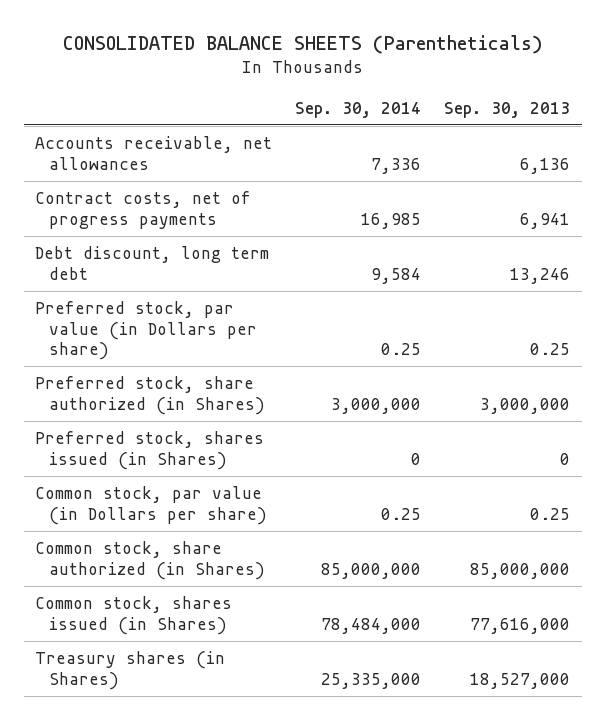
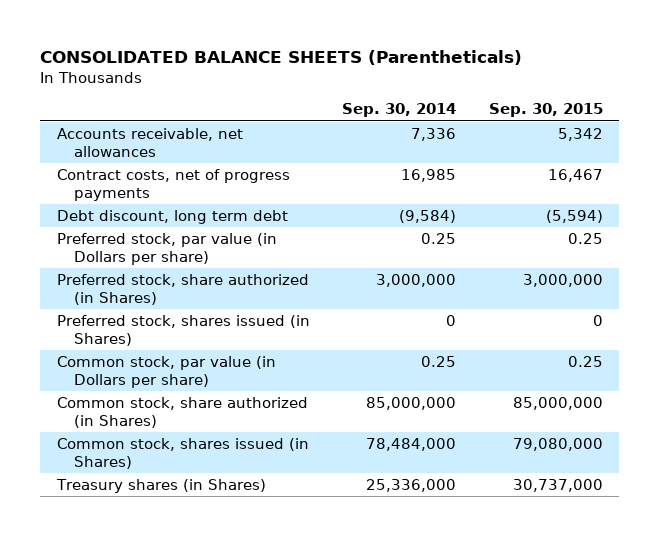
[444,101,571,118] Sep. 30, 2013 -> none
none -> [488,103,603,118] Sep. 30, 2015
[371,267,422,284] 9,584 -> [399,210,457,224] (9,584)
[321,672,422,689] 25,335,000 -> [366,479,457,493] 25,336,000

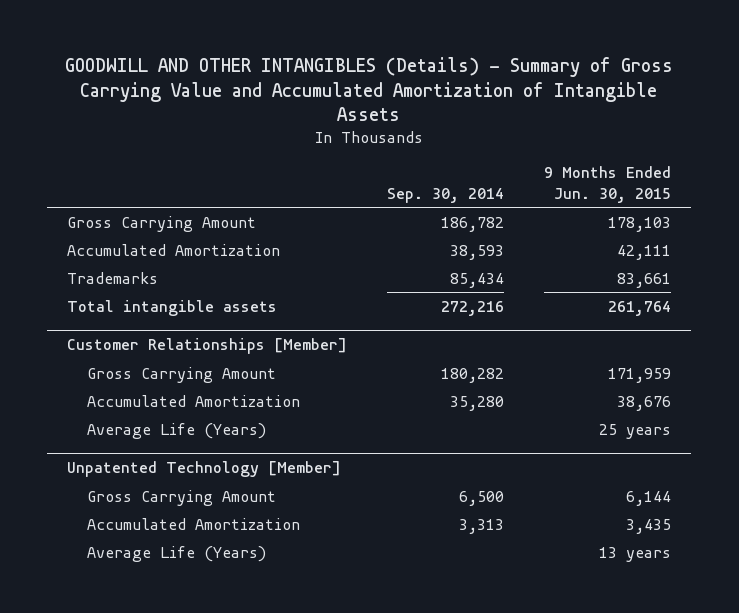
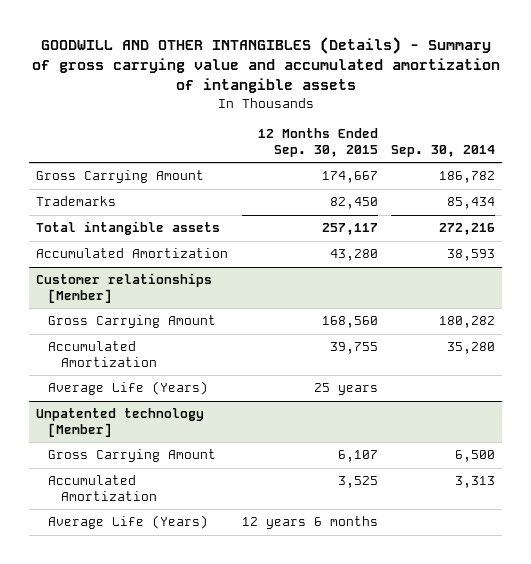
[65,56,674,122] GOODWILL AND OTHER INTANGIBLES (Details) - Summary of Gross Carrying Value and Accumulated Amortization of Intangible Assets -> [31,36,500,94] GOODWILL AND OTHER INTANGIBLES (Details) - Summary of gross carrying value and accumulated amortization of intangible assets
[544,166,672,203] 9 Months Ended Jun. 30, 2015 -> none
none -> [257,128,378,158] 12 Months Ended Sep. 30, 2015
[67,243,281,256] Accumulated Amortization -> [35,248,228,259] Accumulated Amortization
[67,337,348,354] Customer Relationships [Member] -> [35,273,212,304] Customer relationships [Member]
[67,460,342,477] Unpatented Technology [Member] -> [35,408,204,438] Unpatented technology [Member]

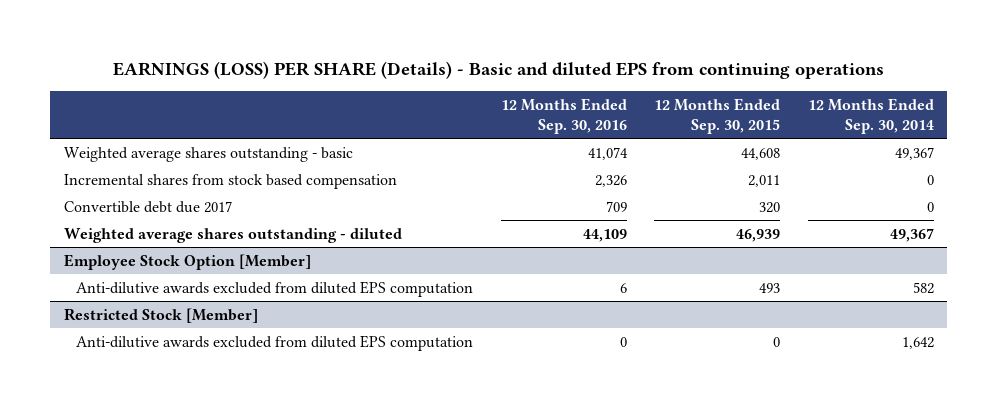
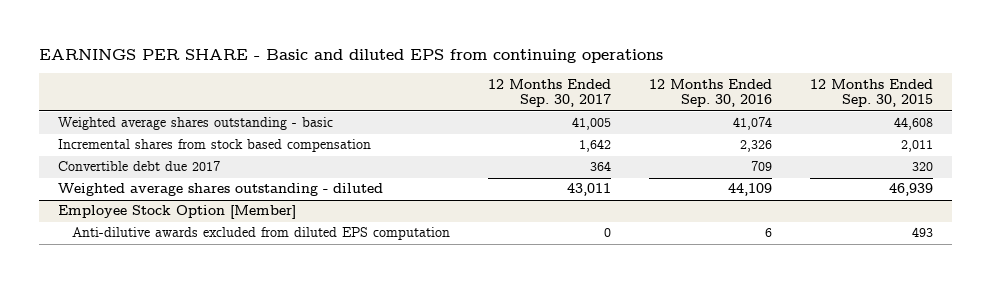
[112,60,884,79] EARNINGS (LOSS) PER SHARE (Details) - Basic and diluted EPS from continuing operations -> [39,49,664,64] EARNINGS PER SHARE - Basic and diluted EPS from continuing operations
[807,97,934,134] 12 Months Ended Sep. 30, 2014 -> none
none -> [487,78,611,108] 12 Months Ended Sep. 30, 2017
[63,307,258,323] Restricted Stock [Member] -> none
[76,334,474,351] Anti-dilutive awards excluded from diluted EPS computation -> none

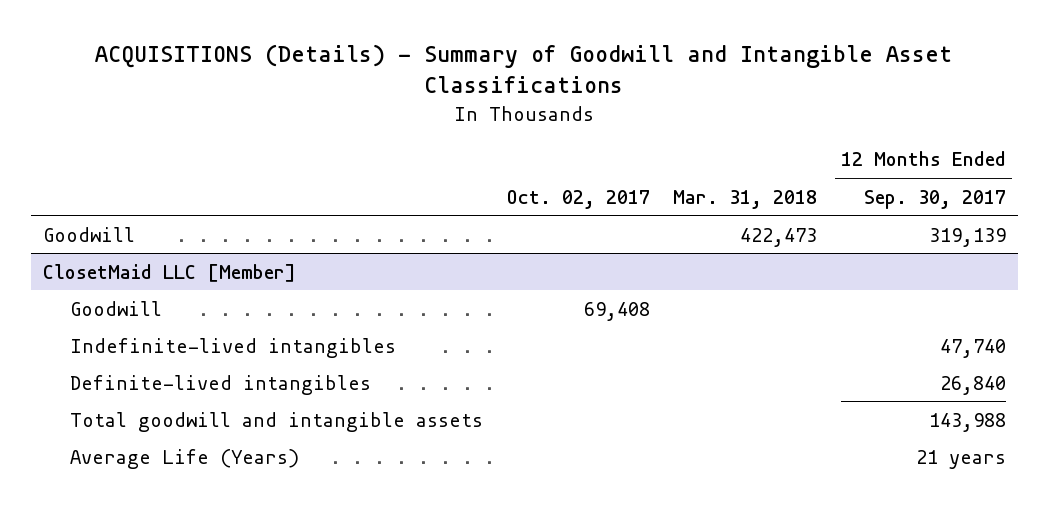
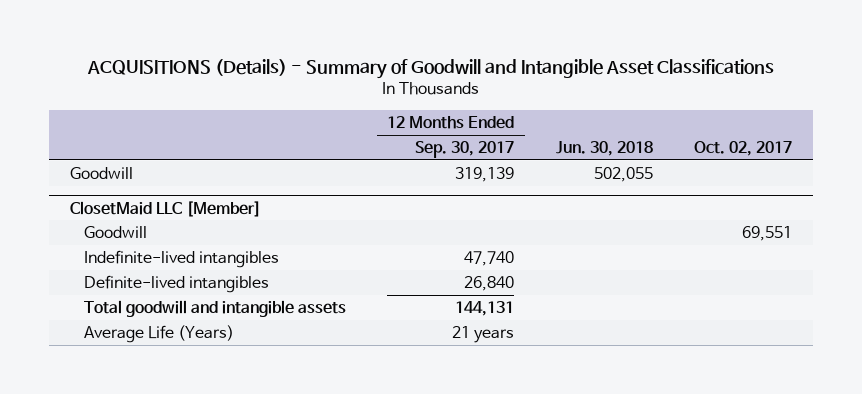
[673,189,818,209] Mar. 31, 2018 -> none
none -> [555,141,653,157] Jun. 30, 2018
[583,301,650,321] 69,408 -> [742,226,793,242] 69,551
[929,412,1007,432] 143,988 -> [455,301,515,317] 144,131

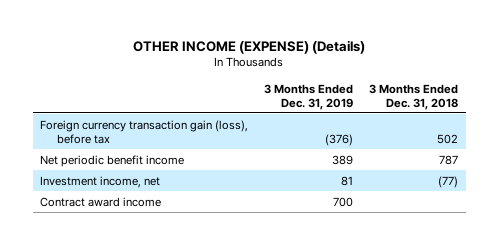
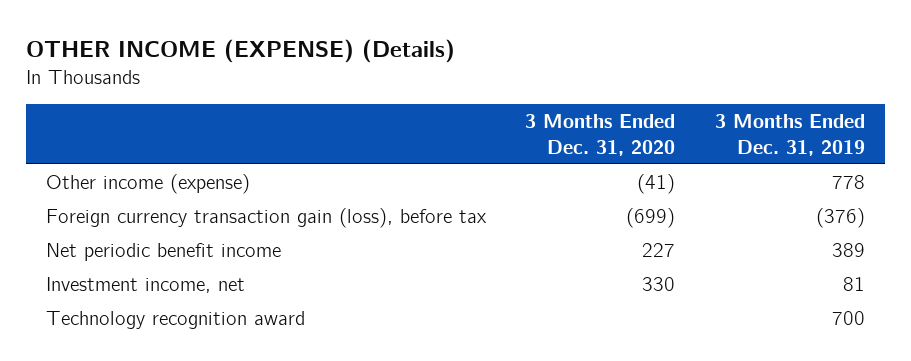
[368,83,458,110] 3 Months Ended Dec. 31, 2018 -> none
none -> [525,114,676,156] 3 Months Ended Dec. 31, 2020
none -> [45,173,250,194] Other income (expense)
[40,196,162,207] Contract award income -> [45,310,305,329] Technology recognition award

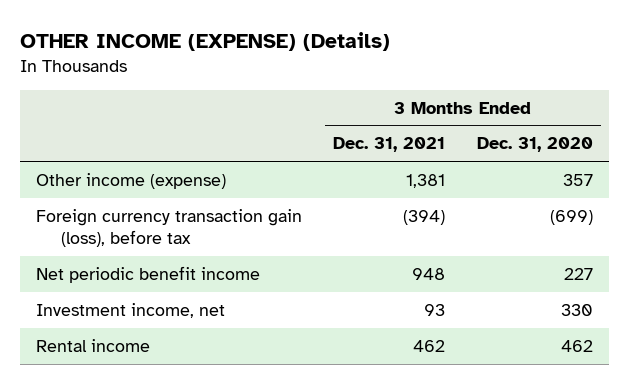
[714,114,865,156] 3 Months Ended Dec. 31, 2019 -> none
none -> [333,137,446,153] Dec. 31, 2021
[637,173,676,194] (41) -> [562,173,593,186] 357
[45,310,305,329] Technology recognition award -> none
none -> [35,338,150,352] Rental income

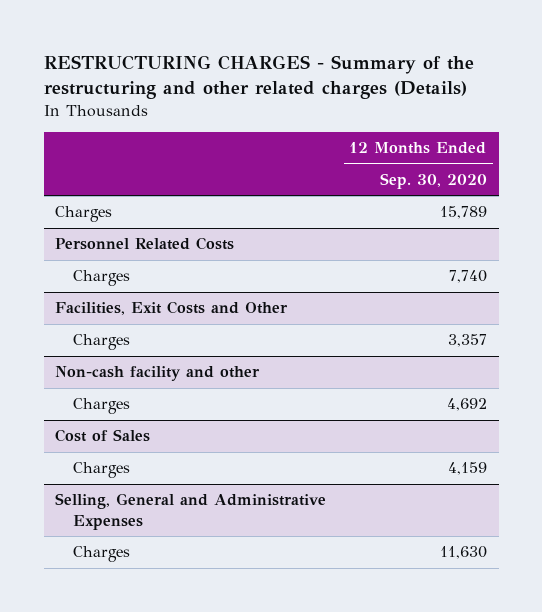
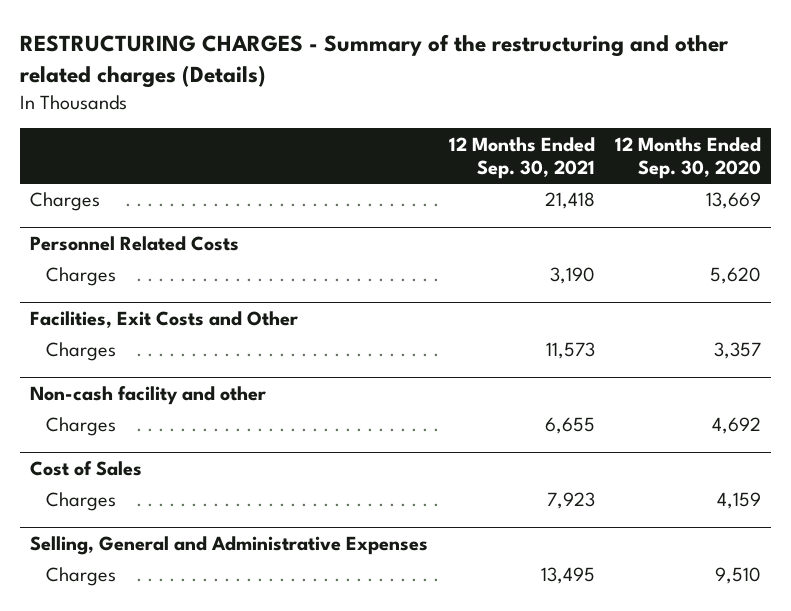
none -> [448,136,595,179] 12 Months Ended Sep. 30, 2021
[439,206,487,220] 15,789 -> [705,192,761,210] 13,669
[448,270,487,284] 7,740 -> [709,267,761,285] 5,620
[439,546,487,560] 11,630 -> [714,567,761,585] 9,510

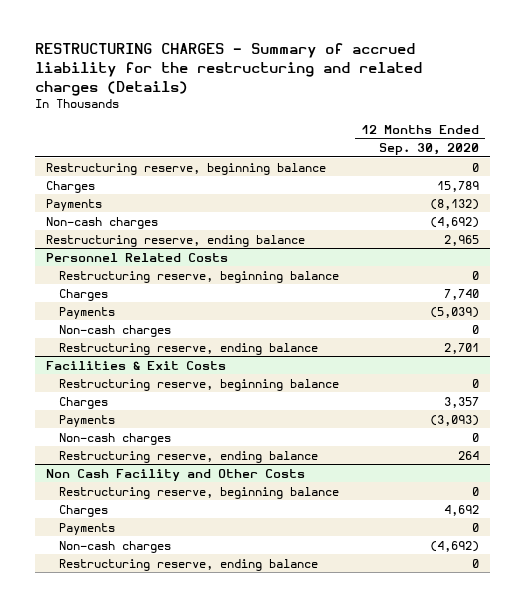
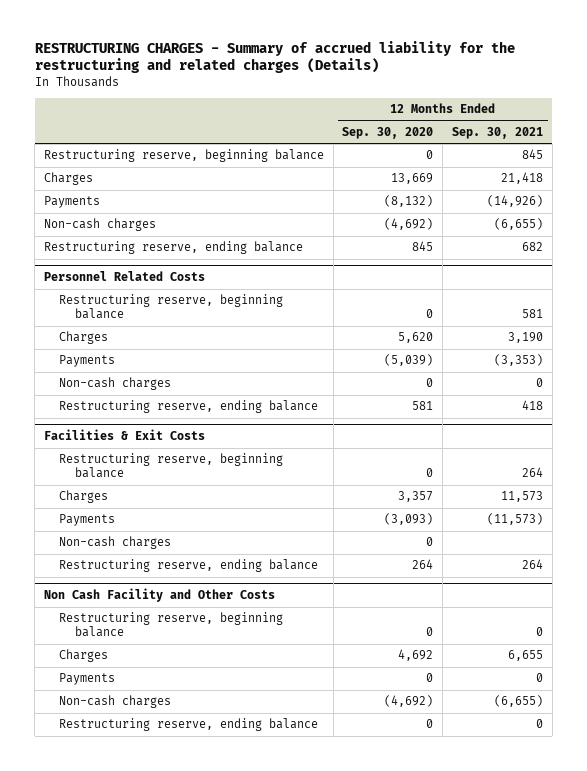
none -> [451,126,543,139] Sep. 30, 2021
[437,180,480,192] 15,789 -> [391,173,434,185] 13,669
[444,234,480,246] 2,965 -> [412,241,434,252] 845
[444,288,480,300] 7,740 -> [398,332,434,344] 5,620
[444,342,480,354] 2,701 -> [412,401,434,411] 581

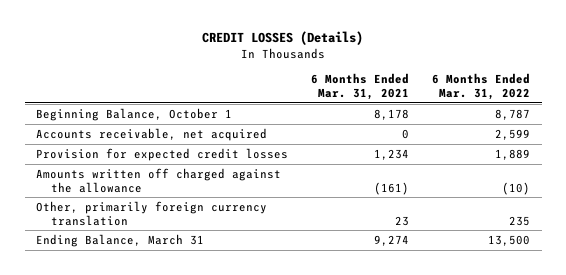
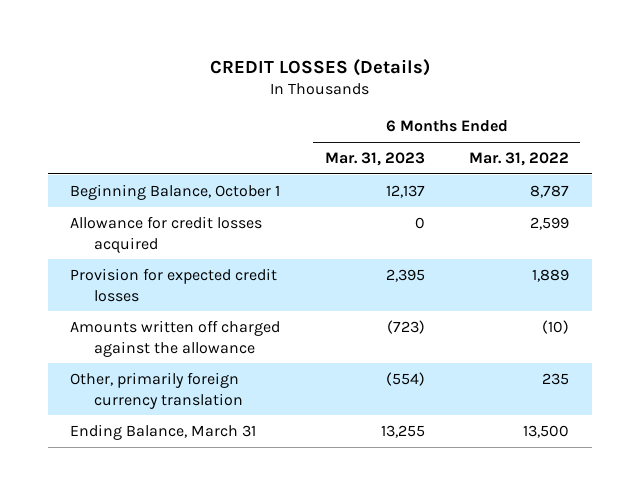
[311,73,410,100] 6 Months Ended Mar. 31, 2021 -> none
none -> [324,152,425,167] Mar. 31, 2023
[36,127,268,141] Accounts receivable, net acquired -> [70,215,263,253] Allowance for credit losses acquired

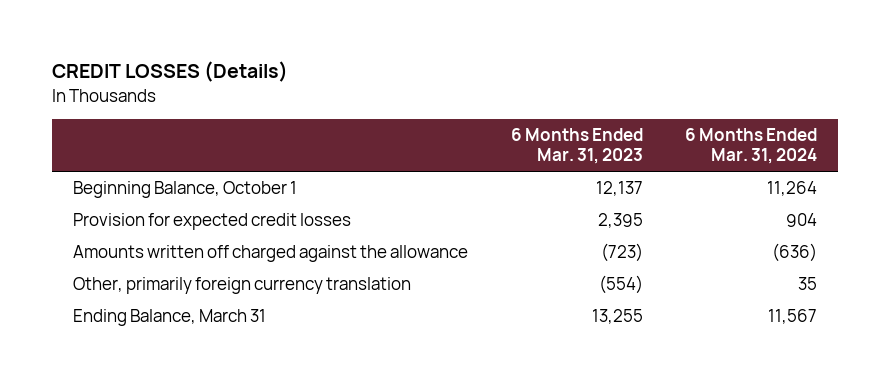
[469,152,570,167] Mar. 31, 2022 -> none
none -> [685,127,818,165] 6 Months Ended Mar. 31, 2024
[70,215,263,253] Allowance for credit losses acquired -> none

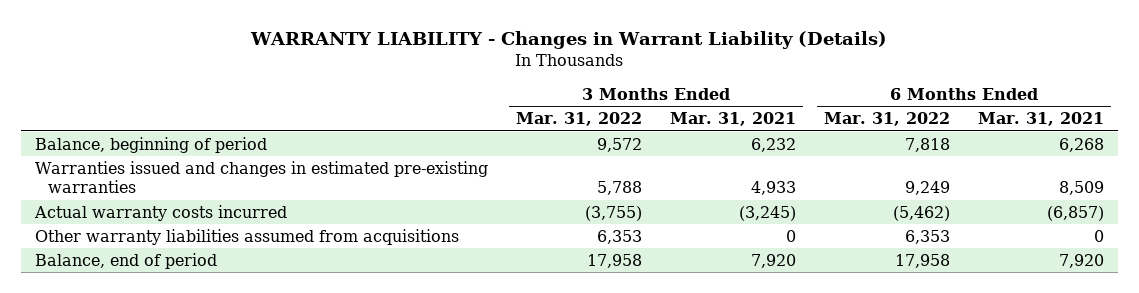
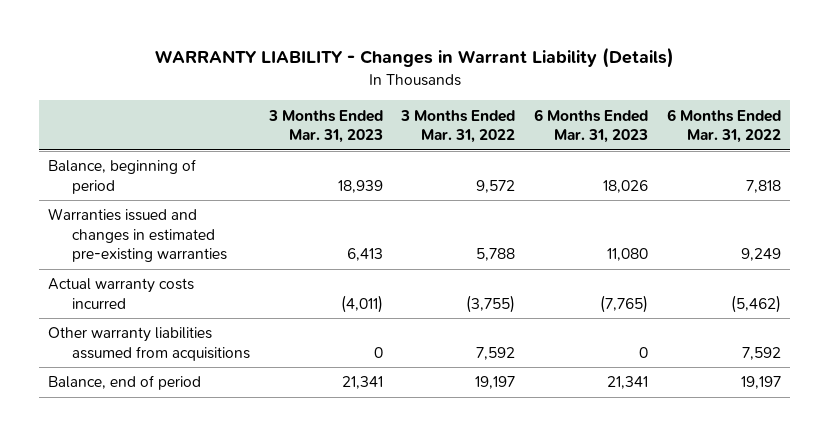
[669,112,796,127] Mar. 31, 2021 -> none
[977,112,1104,127] Mar. 31, 2021 -> none
none -> [267,109,383,144] 3 Months Ended Mar. 31, 2023
none -> [533,108,648,144] 6 Months Ended Mar. 31, 2023
[597,229,643,244] 6,353 -> [476,346,516,360] 7,592
[904,229,950,244] 6,353 -> [741,346,781,360] 7,592
[587,253,643,268] 17,958 -> [475,376,516,390] 19,197
[894,253,950,268] 17,958 -> [740,376,781,390] 19,197

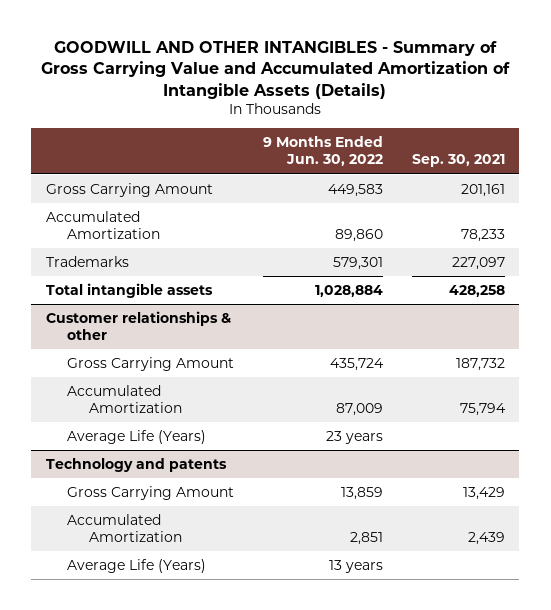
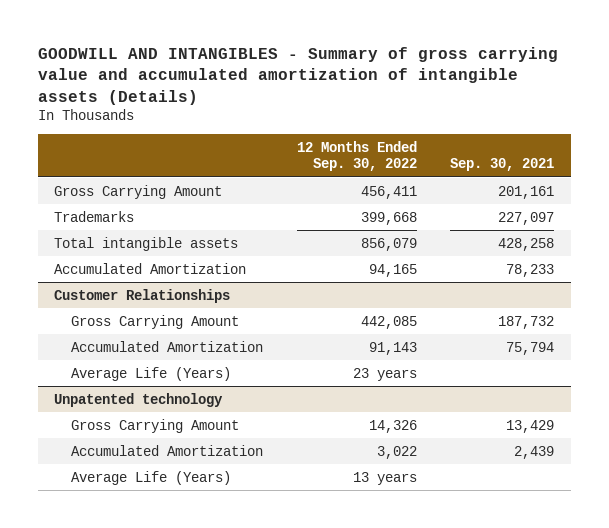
[41,40,511,99] GOODWILL AND OTHER INTANGIBLES - Summary of Gross Carrying Value and Accumulated Amortization of Intangible Assets (Details) -> [37,46,558,105] GOODWILL AND INTANGIBLES - Summary of gross carrying value and accumulated amortization of intangible assets (Details)
[263,136,384,167] 9 Months Ended Jun. 30, 2022 -> none
none -> [296,140,417,172] 12 Months Ended Sep. 30, 2022
[45,210,161,240] Accumulated Amortization -> [54,262,247,274] Accumulated Amortization
[45,310,231,341] Customer relationships & other -> [54,288,231,303] Customer Relationships
[45,457,227,472] Technology and patents -> [54,392,224,407] Unpatented technology

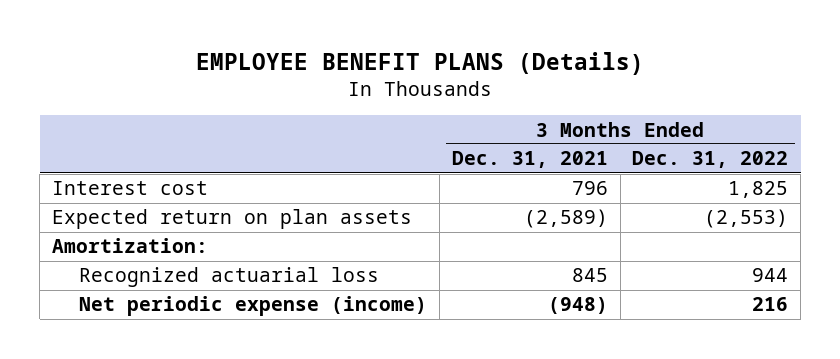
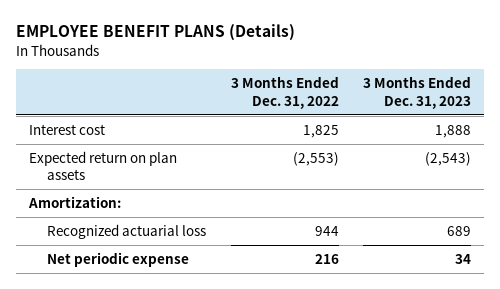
[451,151,608,169] Dec. 31, 2021 -> none
none -> [363,76,472,109] 3 Months Ended Dec. 31, 2023
[79,296,428,317] Net periodic expense (income) -> [47,251,190,267] Net periodic expense

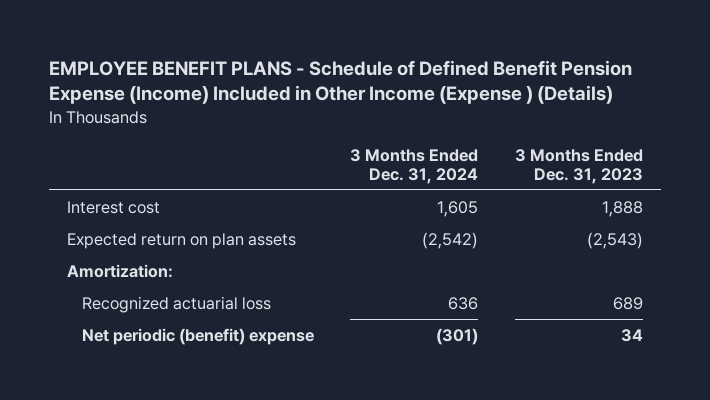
[16,24,296,42] EMPLOYEE BENEFIT PLANS (Details) -> [49,59,633,105] EMPLOYEE BENEFIT PLANS - Schedule of Defined Benefit Pension Expense (Income) Included in Other Income (Expense ) (Details)
[230,76,339,109] 3 Months Ended Dec. 31, 2022 -> none
none -> [350,148,479,184] 3 Months Ended Dec. 31, 2024
[47,251,190,267] Net periodic expense -> [81,327,314,345] Net periodic (benefit) expense

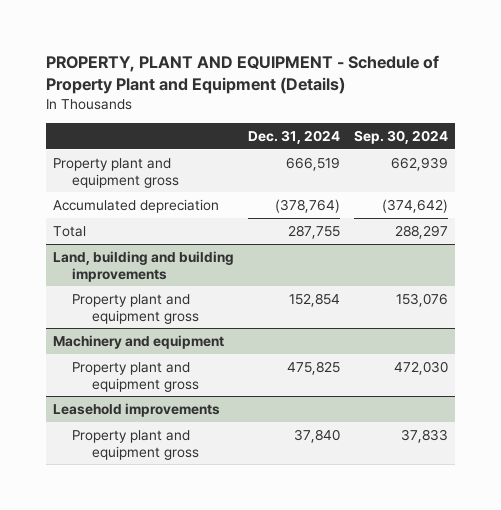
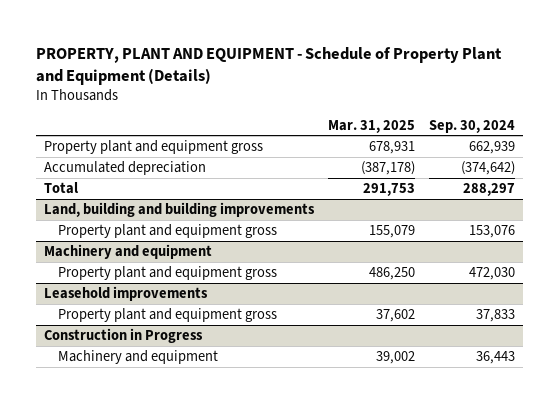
[248,129,341,144] Dec. 31, 2024 -> none
none -> [327,119,415,133] Mar. 31, 2025
none -> [43,328,203,344] Construction in Progress
none -> [58,350,219,365] Machinery and equipment

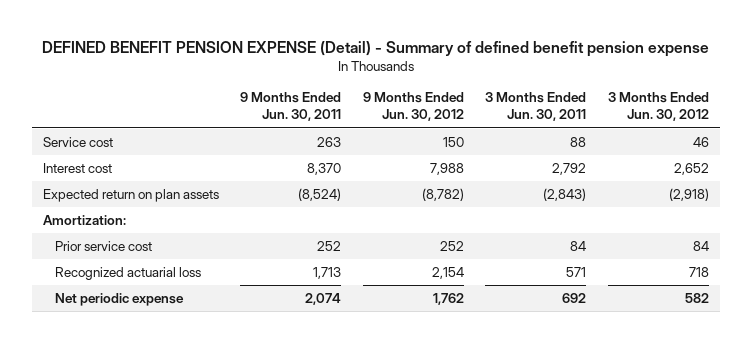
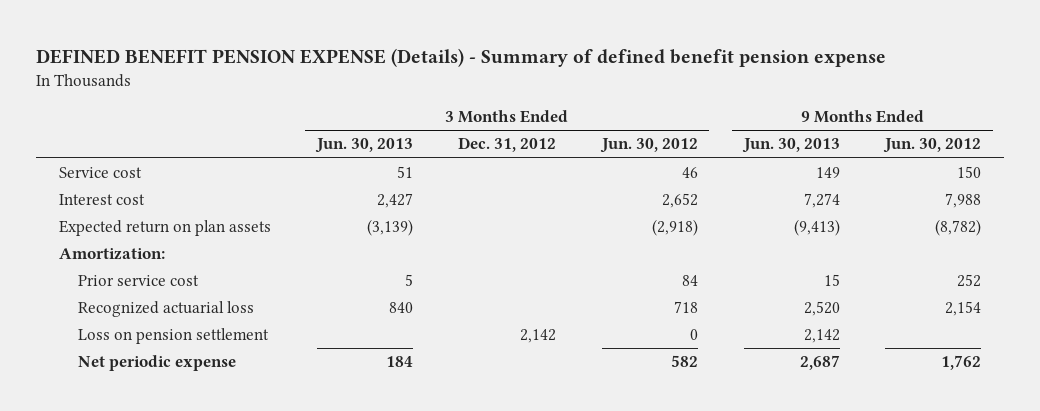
[41,40,709,57] DEFINED BENEFIT PENSION EXPENSE (Detail) - Summary of defined benefit pension expense -> [36,47,887,67] DEFINED BENEFIT PENSION EXPENSE (Details) - Summary of defined benefit pension expense
[240,92,342,122] 9 Months Ended Jun. 30, 2011 -> none
[485,92,587,122] 3 Months Ended Jun. 30, 2011 -> none
none -> [314,138,413,154] Jun. 30, 2013
none -> [458,137,557,153] Dec. 31, 2012
none -> [741,138,840,154] Jun. 30, 2013
none -> [78,328,270,345] Loss on pension settlement

